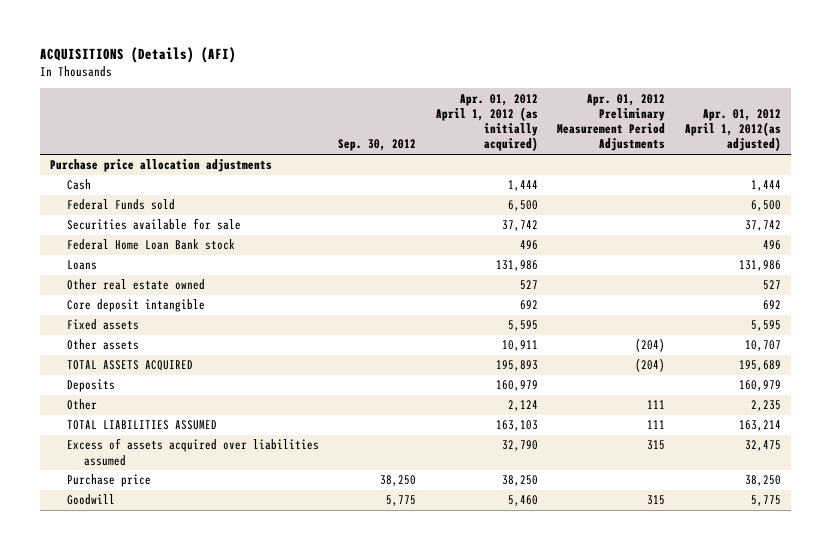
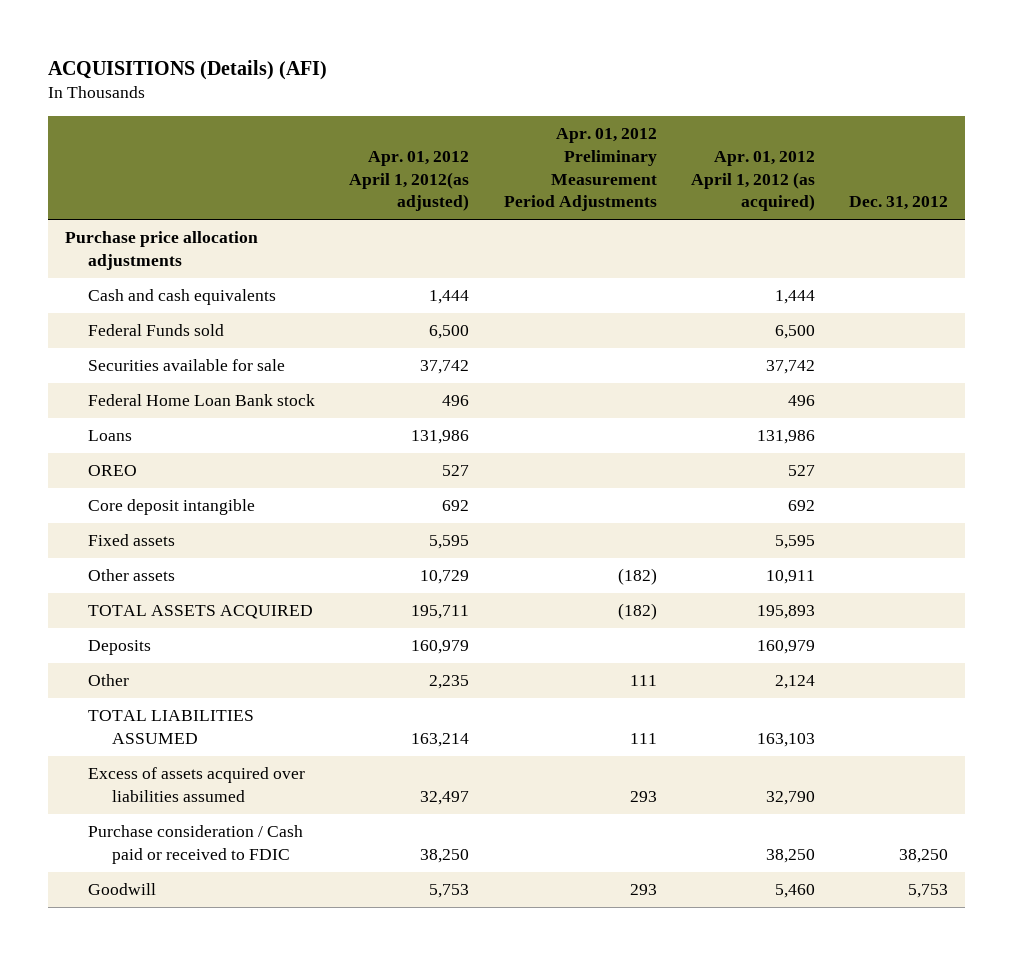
[338,139,417,152] Sep. 30, 2012 -> none
[435,93,538,152] Apr. 01, 2012 April 1, 2012 (as initially acquired) -> none
none -> [690,150,815,212] Apr. 01, 2012 April 1, 2012 (as acquired)
none -> [849,196,949,211] Dec. 31, 2012
[66,179,91,191] Cash -> [88,289,277,306] Cash and cash equivalents
[66,279,205,291] Other real estate owned -> [88,465,138,477] OREO
[635,338,666,353] (204) -> [617,568,657,586] (182)
[744,340,781,352] 10,707 -> [420,570,470,585] 10,729
[635,358,666,373] (204) -> [617,603,657,621] (182)
[738,360,781,372] 195,689 -> [411,605,470,620] 195,711
[647,440,666,451] 315 -> [629,791,657,803] 293
[744,440,781,452] 32,475 -> [420,791,470,806] 32,497
[66,474,151,488] Purchase price -> [88,825,304,865] Purchase consideration / Cash paid or received to FDIC
[647,495,666,506] 315 -> [629,884,657,896] 293
[750,495,781,507] 5,775 -> [429,884,470,899] 5,753

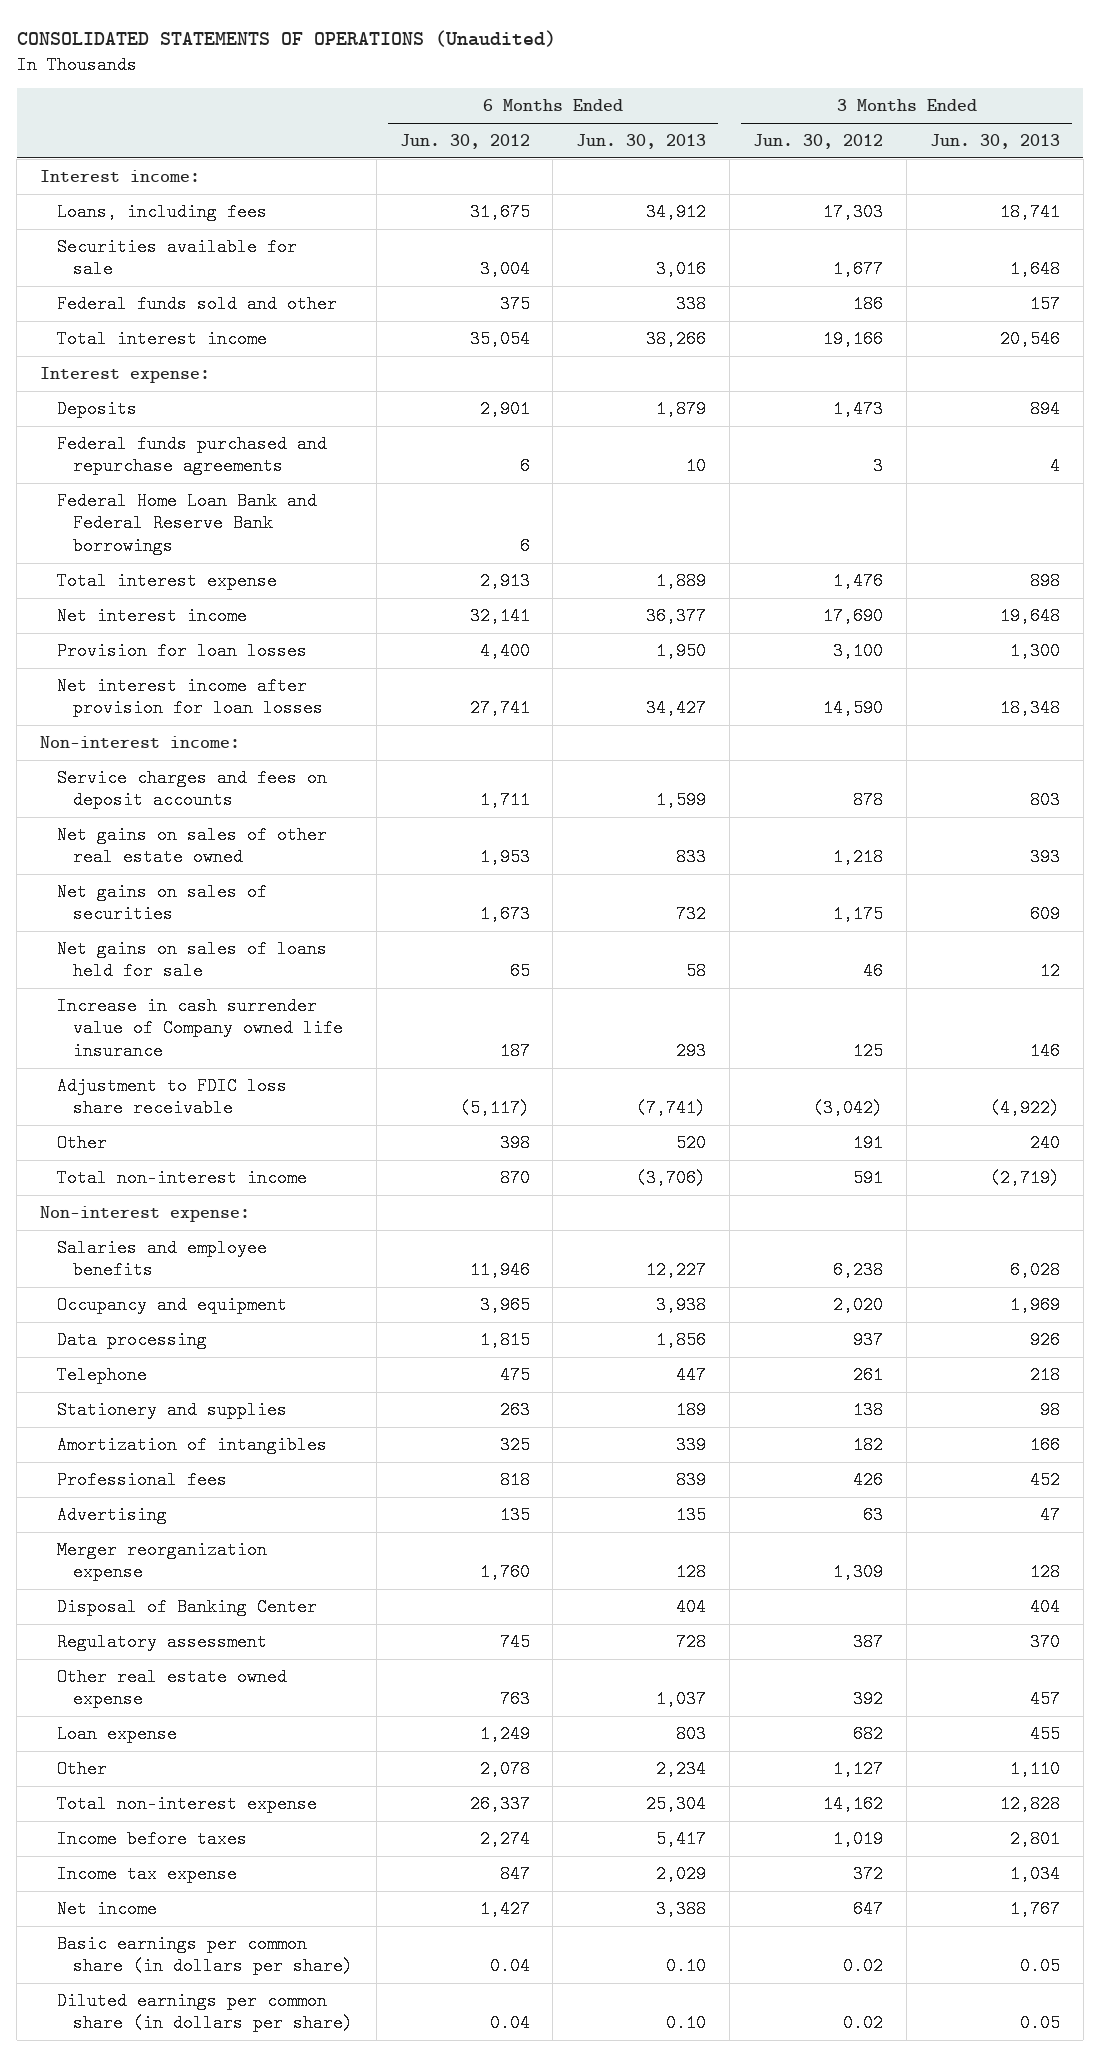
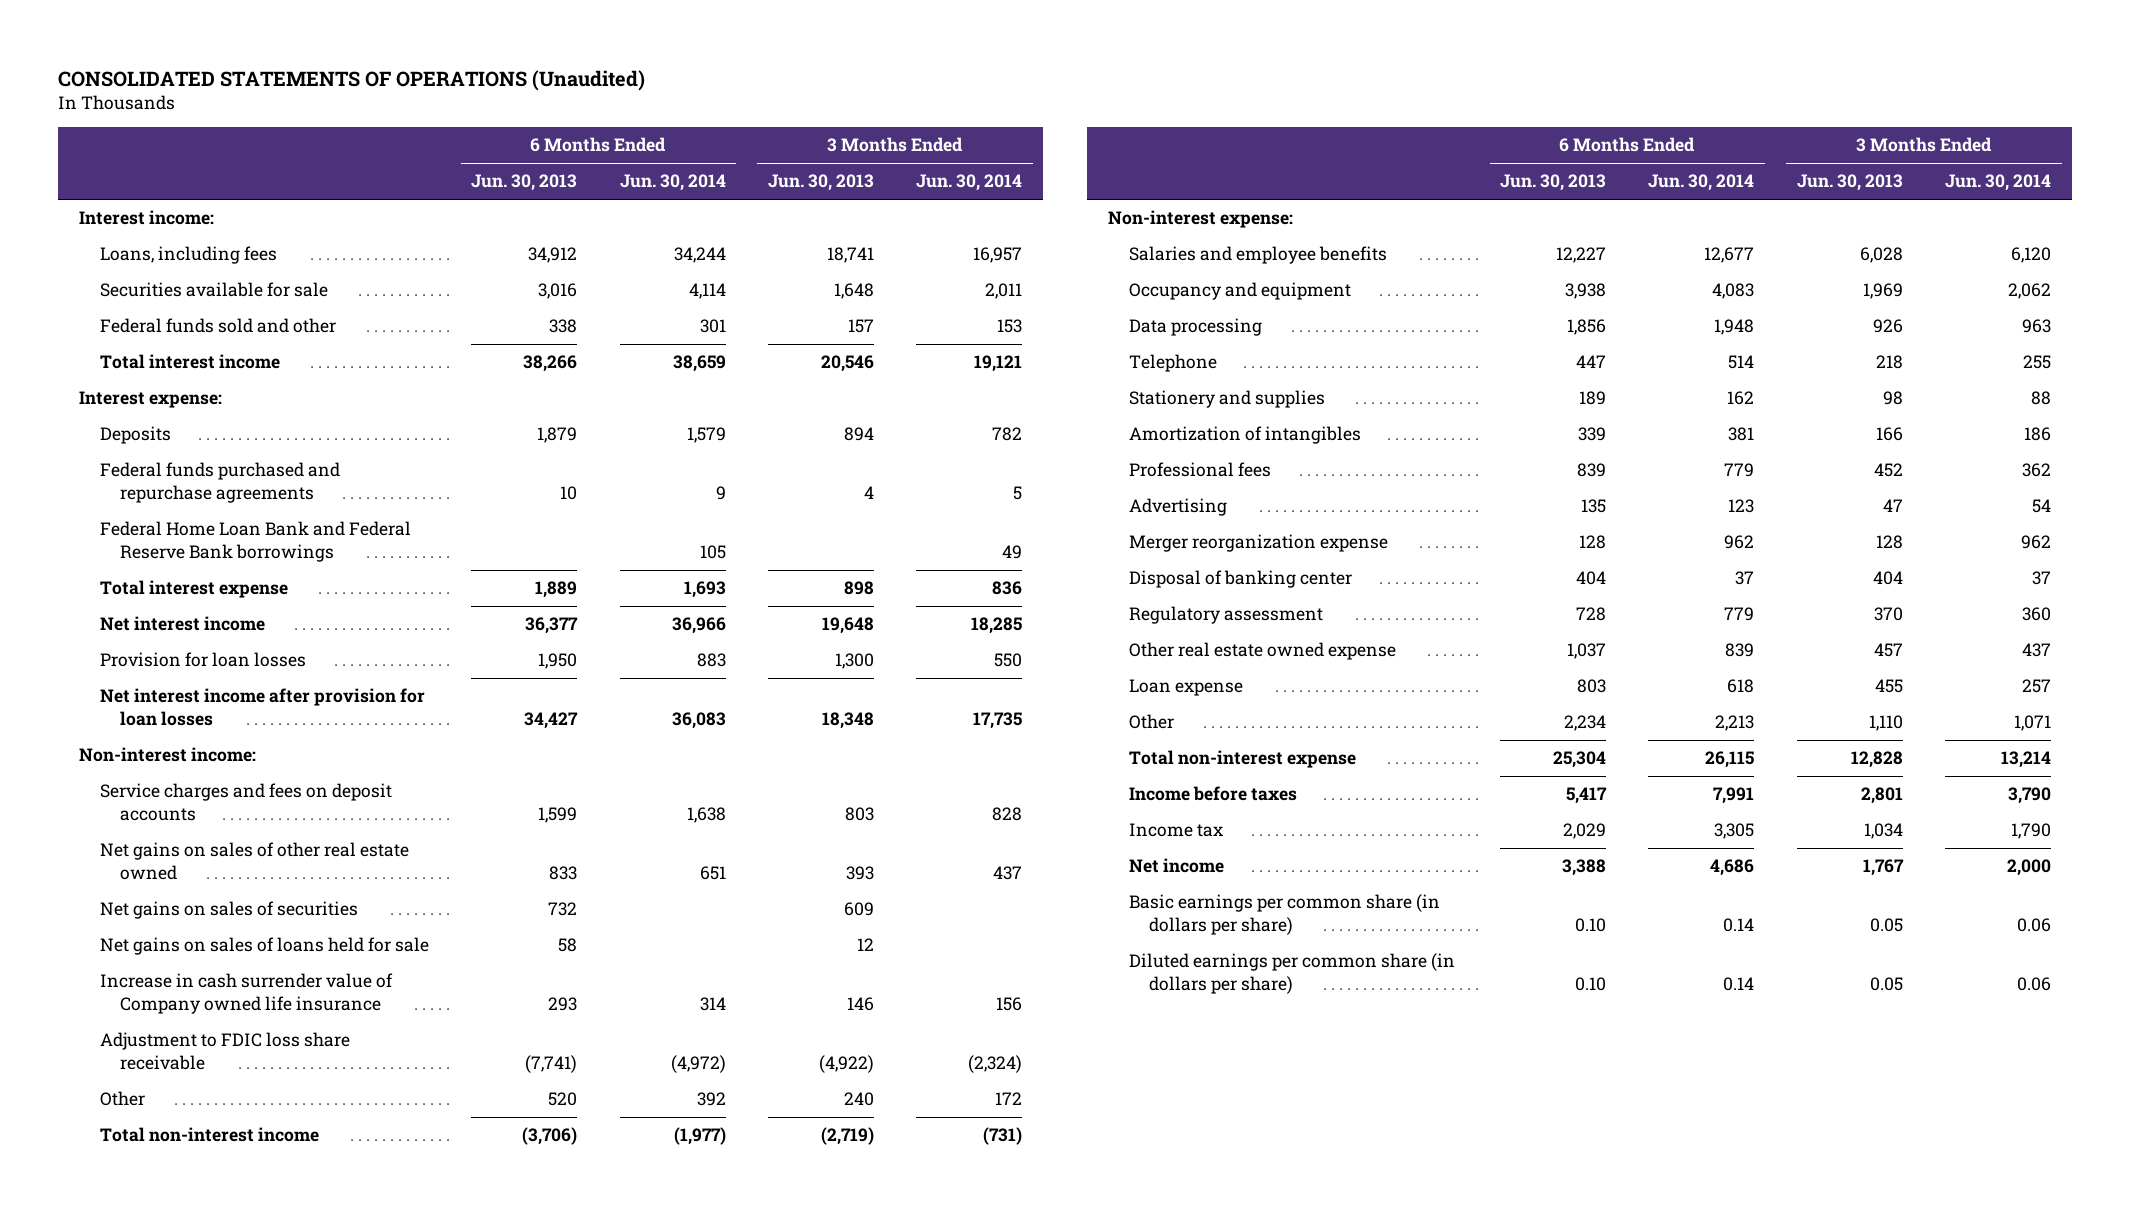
[399,134,530,150] Jun. 30, 2012 -> none
[753,134,884,150] Jun. 30, 2012 -> none
none -> [619,174,726,192] Jun. 30, 2014
none -> [916,174,1023,192] Jun. 30, 2014
[56,1597,317,1616] Disposal of Banking Center -> [1128,570,1352,589] Disposal of banking center
[56,1864,237,1883] Income tax expense -> [1128,823,1223,838] Income tax

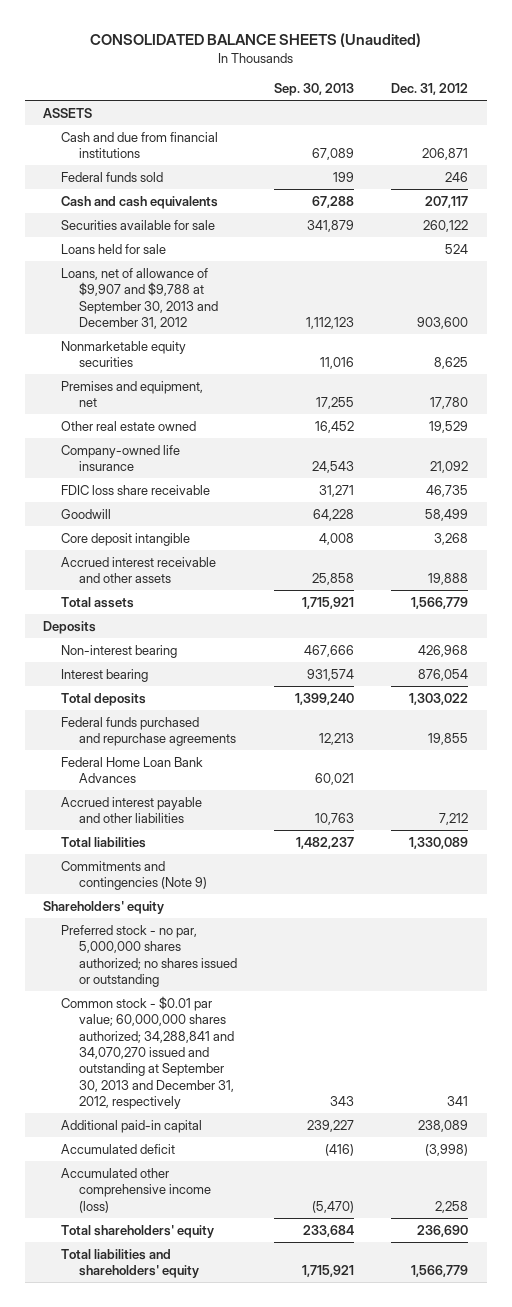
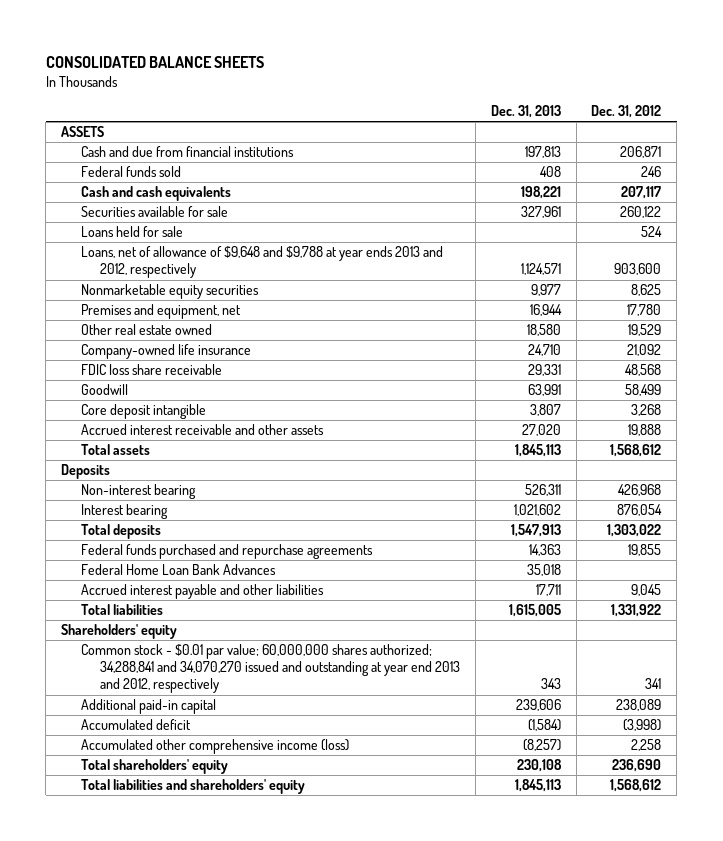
[89,33,421,48] CONSOLIDATED BALANCE SHEETS (Unaudited) -> [45,55,264,68] CONSOLIDATED BALANCE SHEETS
[273,82,354,96] Sep. 30, 2013 -> none
none -> [490,104,561,118] Dec. 31, 2013
[60,267,218,329] Loans, net of allowance of $9,907 and $9,788 at September 30, 2013 and December 31, 2012 -> [80,246,443,279] Loans, net of allowance of $9,648 and $9,788 at year ends 2013 and 2012, respectively
[426,484,469,497] 46,735 -> [625,364,662,377] 48,568
[411,596,469,609] 1,566,779 -> [610,444,662,458] 1,568,612
[60,860,207,891] Commitments and contingencies (Note 9) -> none
[439,813,469,826] 7,212 -> [631,584,662,597] 9,045
[409,836,469,849] 1,330,089 -> [611,604,662,618] 1,331,922
[60,924,237,987] Preferred stock - no par, 5,000,000 shares authorized; no shares issued or outstanding -> none
[60,995,234,1110] Common stock - $0.01 par value; 60,000,000 shares authorized; 34,288,841 and 34,070,270 issued and outstanding at September 30, 2013 and December 31, 2012, respectively -> [80,644,460,694] Common stock - $0.01 par value; 60,000,000 shares authorized; 34,288,841 and 34,070,270 issued and outstanding at year end 2013 and 2012, respectively
[411,1265,469,1278] 1,566,779 -> [610,779,662,793] 1,568,612

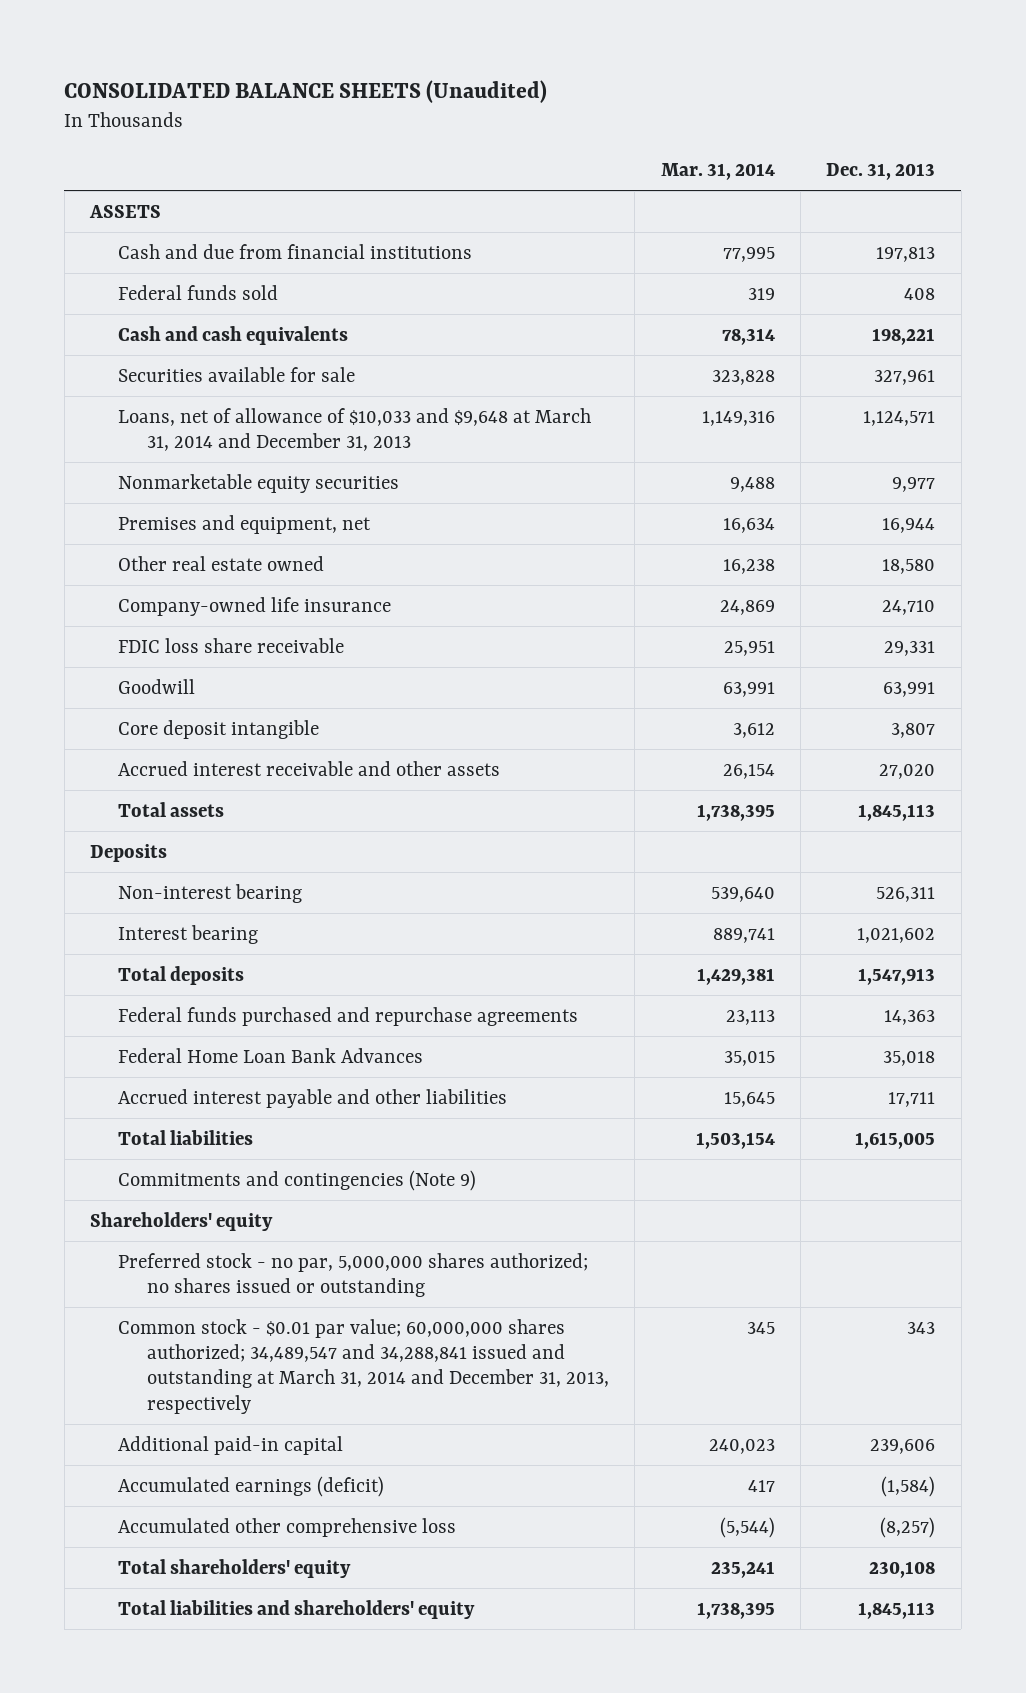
[45,55,264,68] CONSOLIDATED BALANCE SHEETS -> [64,79,548,103] CONSOLIDATED BALANCE SHEETS (Unaudited)
[591,104,662,118] Dec. 31, 2012 -> none
none -> [660,162,775,180] Mar. 31, 2014
[80,226,183,238] Loans held for sale -> none
[80,246,443,279] Loans, net of allowance of $9,648 and $9,788 at year ends 2013 and 2012, respectively -> [118,407,592,451] Loans, net of allowance of $10,033 and $9,648 at March 31, 2014 and December 31, 2013
none -> [118,1169,477,1191] Commitments and contingencies (Note 9)
none -> [118,1252,589,1297] Preferred stock - no par, 5,000,000 shares authorized; no shares issued or outstanding
[80,644,460,694] Common stock - $0.01 par value; 60,000,000 shares authorized; 34,288,841 and 34,070,270 issued and outstanding at year end 2013 and 2012, respectively -> [118,1318,609,1414] Common stock - $0.01 par value; 60,000,000 shares authorized; 34,489,547 and 34,288,841 issued and outstanding at March 31, 2014 and December 31, 2013, respectively
[80,719,191,731] Accumulated deficit -> [118,1475,385,1497] Accumulated earnings (deficit)
[80,739,349,755] Accumulated other comprehensive income (loss) -> [118,1517,457,1537] Accumulated other comprehensive loss

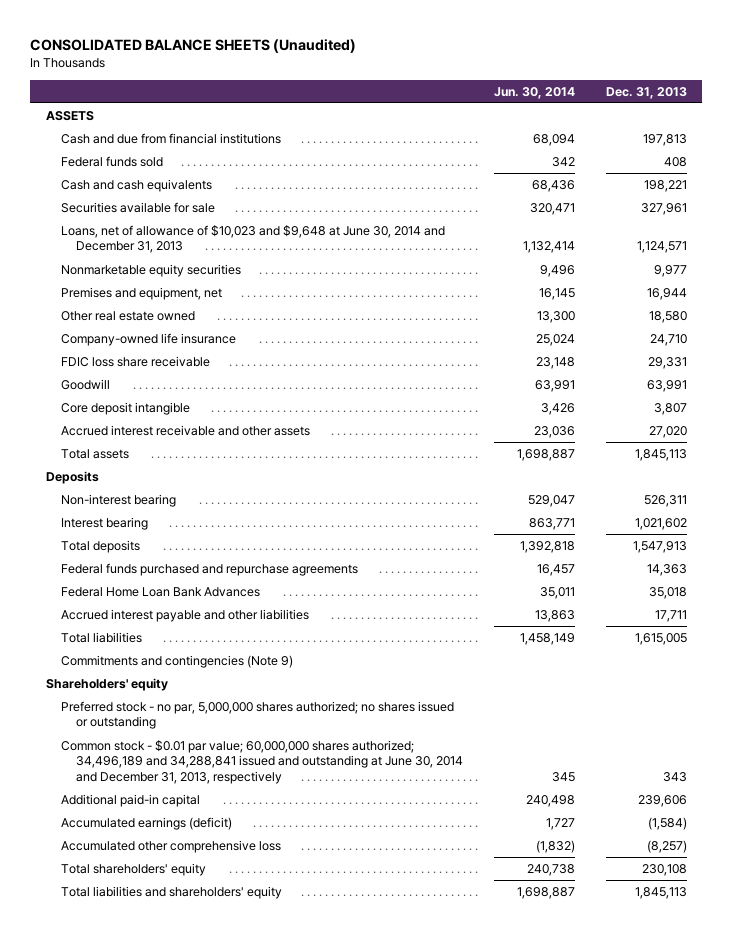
[660,162,775,180] Mar. 31, 2014 -> none
none -> [493,86,575,99] Jun. 30, 2014
[118,407,592,451] Loans, net of allowance of $10,033 and $9,648 at March 31, 2014 and December 31, 2013 -> [60,225,445,254] Loans, net of allowance of $10,023 and $9,648 at June 30, 2014 and December 31, 2013
[118,1318,609,1414] Common stock - $0.01 par value; 60,000,000 shares authorized; 34,489,547 and 34,288,841 issued and outstanding at March 31, 2014 and December 31, 2013, respectively -> [60,740,463,784] Common stock - $0.01 par value; 60,000,000 shares authorized; 34,496,189 and 34,288,841 issued and outstanding at June 30, 2014 and December 31, 2013, respectively

